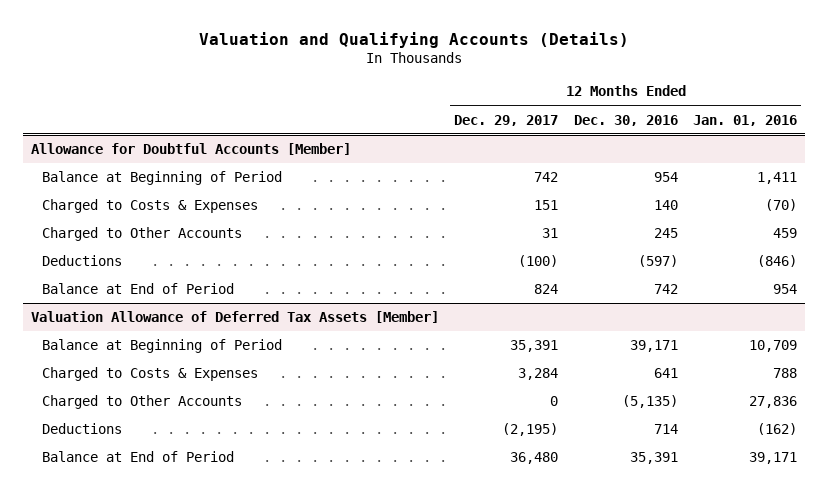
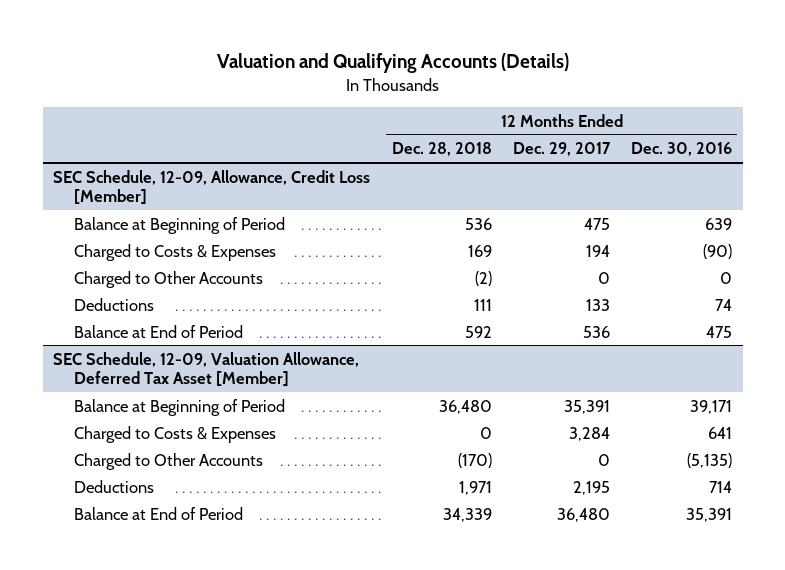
[693,114,798,126] Jan. 01, 2016 -> none
none -> [391,142,492,157] Dec. 28, 2018
[30,143,351,156] Allowance for Doubtful Accounts [Member] -> none
none -> [53,169,371,206] SEC Schedule, 12-09, Allowance, Credit Loss [Member]
[534,172,559,183] 742 -> [583,217,610,230] 475
[653,172,678,183] 954 -> [705,217,733,230] 639
[534,200,559,211] 151 -> [585,244,610,257] 194
[653,200,678,211] 140 -> [703,243,733,259] (90)
[542,228,559,239] 31 -> [597,271,610,284] 0
[653,228,678,239] 245 -> [720,271,733,284] 0
[518,255,559,268] (100) -> [585,298,610,311] 133
[637,255,678,268] (597) -> [715,298,733,311] 74
[534,284,559,295] 824 -> [582,325,610,338] 536
[653,284,678,295] 742 -> [706,325,733,338] 475
[30,311,439,324] Valuation Allowance of Deferred Tax Assets [Member] -> [53,351,360,388] SEC Schedule, 12-09, Valuation Allowance, Deferred Tax Asset [Member]
[502,423,559,437] (2,195) -> [572,480,610,495] 2,195

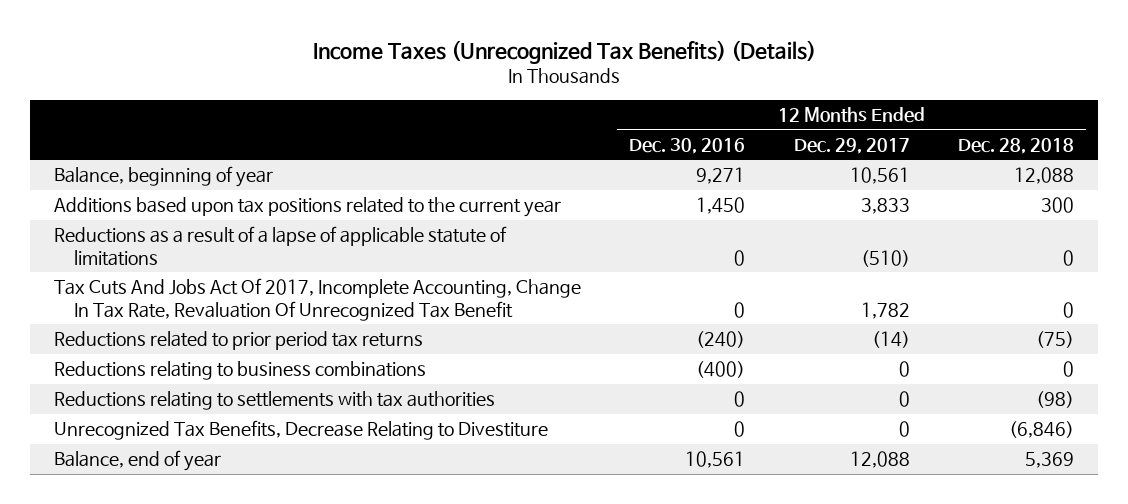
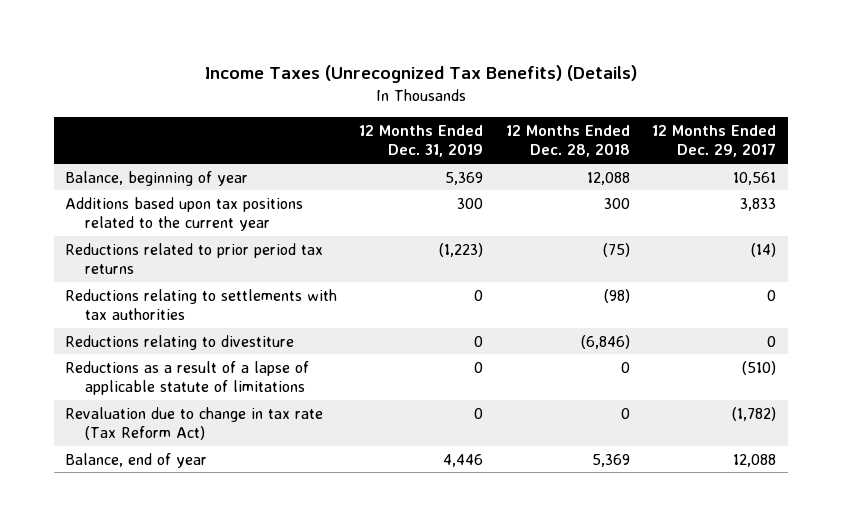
[629,137,746,154] Dec. 30, 2016 -> none
none -> [359,124,484,158] 12 Months Ended Dec. 31, 2019
[53,278,581,321] Tax Cuts And Jobs Act Of 2017, Incomplete Accounting, Change In Tax Rate, Revaluation Of Unrecognized Tax Benefit -> none
[53,361,426,381] Reductions relating to business combinations -> none
[53,420,548,441] Unrecognized Tax Benefits, Decrease Relating to Divestiture -> [64,334,294,350] Reductions relating to divestiture
[53,226,507,266] Reductions as a result of a lapse of applicable statute of limitations -> [64,360,309,396] Reductions as a result of a lapse of applicable statute of limitations
none -> [64,406,323,441] Revaluation due to change in tax rate (Tax Reform Act)

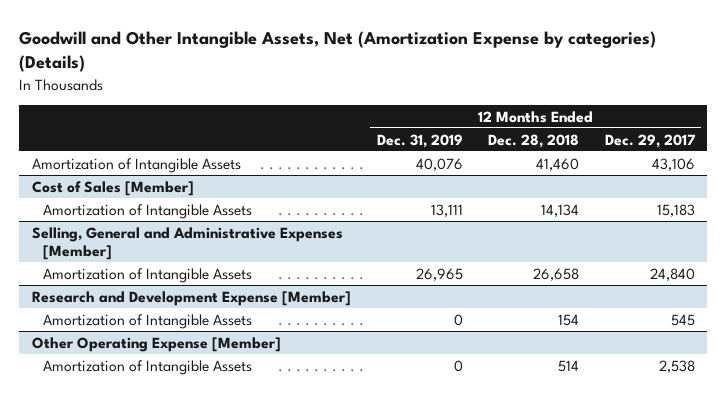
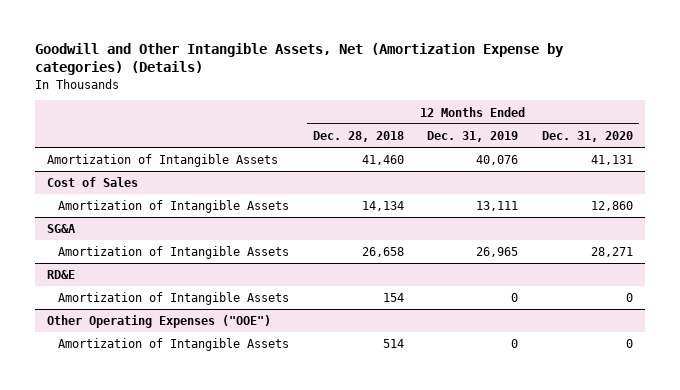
[604,133,696,148] Dec. 29, 2017 -> none
none -> [542,131,634,143] Dec. 31, 2020
[32,180,195,196] Cost of Sales [Member] -> [47,177,139,188] Cost of Sales
[32,226,344,261] Selling, General and Administrative Expenses [Member] -> [47,224,77,234] SG&A
[32,290,352,306] Research and Development Expense [Member] -> [47,270,76,280] RD&E
[32,336,282,352] Other Operating Expense [Member] -> [47,315,272,329] Other Operating Expenses ("OOE")

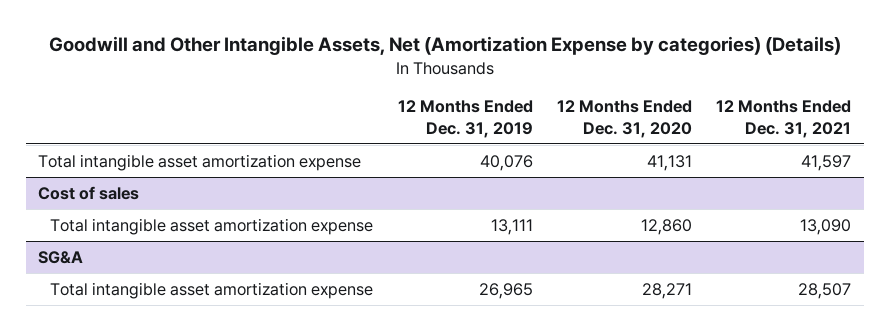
[312,131,404,143] Dec. 28, 2018 -> none
none -> [716,100,852,138] 12 Months Ended Dec. 31, 2021
[47,154,279,168] Amortization of Intangible Assets -> [38,153,362,171] Total intangible asset amortization expense
[47,177,139,188] Cost of Sales -> [38,185,140,200] Cost of sales
[58,200,290,214] Amortization of Intangible Assets -> [50,217,374,235] Total intangible asset amortization expense
[47,270,76,280] RD&E -> none
[58,292,290,306] Amortization of Intangible Assets -> none
[47,315,272,329] Other Operating Expenses ("OOE") -> none
[58,338,290,352] Amortization of Intangible Assets -> none
[58,246,290,260] Amortization of Intangible Assets -> [50,281,374,299] Total intangible asset amortization expense

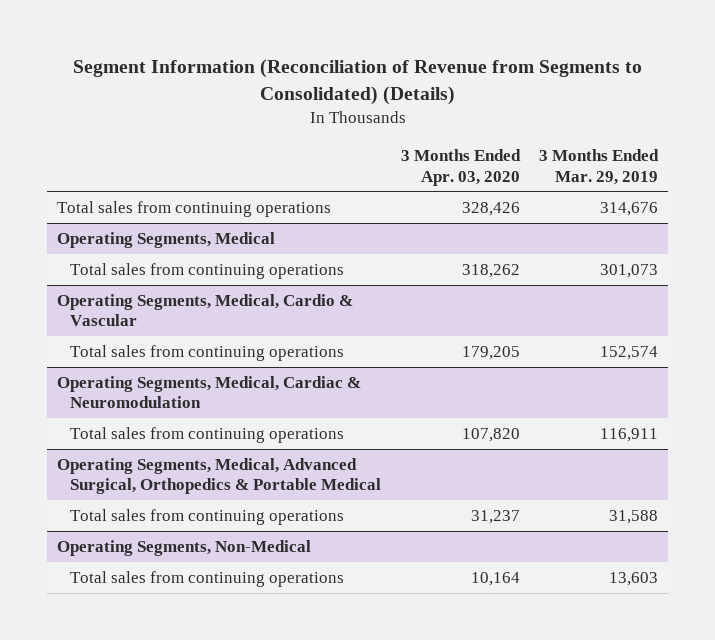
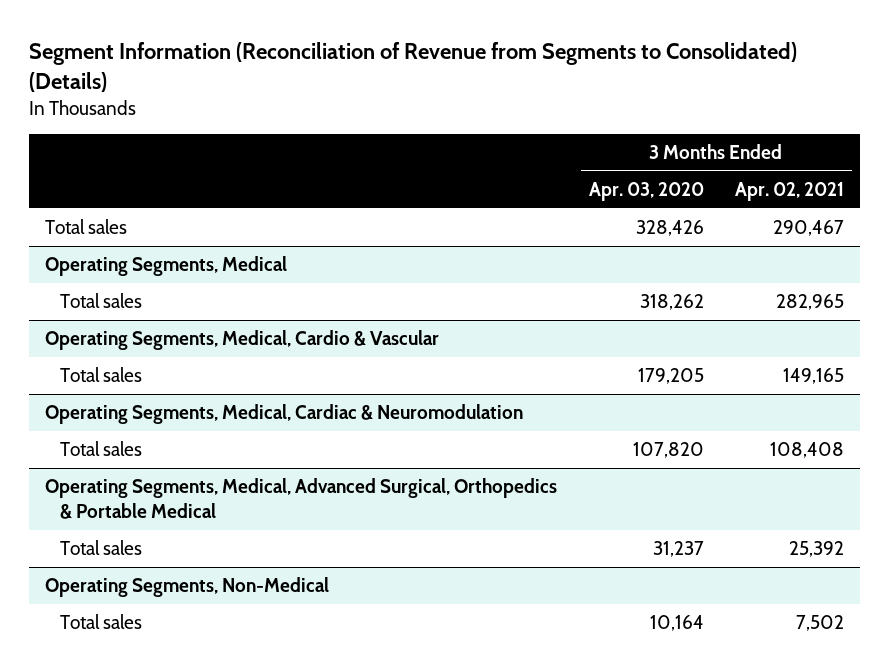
[539,149,660,185] 3 Months Ended Mar. 29, 2019 -> none
none -> [735,182,845,202] Apr. 02, 2021
[56,200,331,217] Total sales from continuing operations -> [44,219,127,235] Total sales
[69,262,344,279] Total sales from continuing operations -> [59,293,142,309] Total sales
[69,344,344,361] Total sales from continuing operations -> [59,367,142,383] Total sales
[69,426,344,443] Total sales from continuing operations -> [59,441,142,457] Total sales
[69,508,344,525] Total sales from continuing operations -> [59,540,142,556] Total sales
[69,570,344,587] Total sales from continuing operations -> [59,614,142,630] Total sales

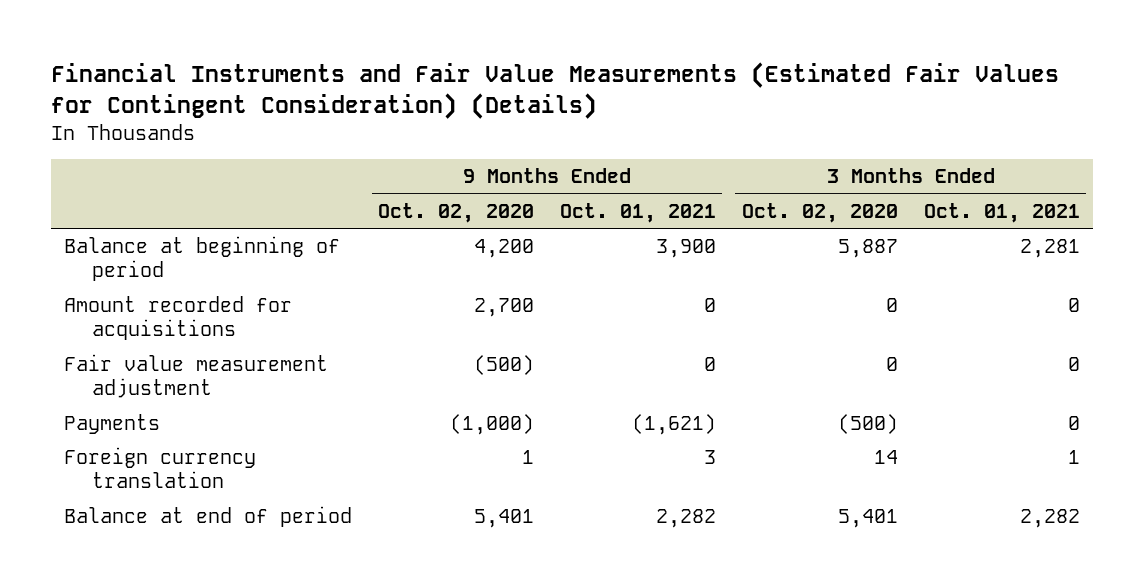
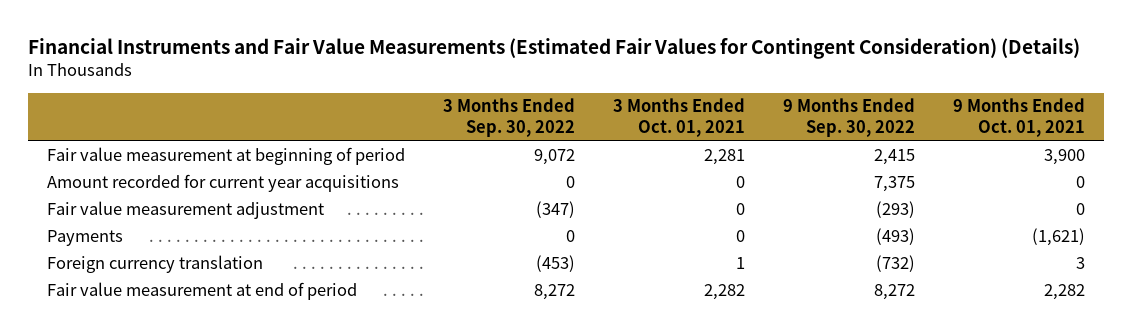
[378,202,535,223] Oct. 02, 2020 -> none
[741,202,898,223] Oct. 02, 2020 -> none
none -> [443,98,576,138] 3 Months Ended Sep. 30, 2022
none -> [783,98,916,138] 9 Months Ended Sep. 30, 2022
[64,236,341,282] Balance at beginning of period -> [46,147,405,166] Fair value measurement at beginning of period
[64,296,293,341] Amount recorded for acquisitions -> [46,174,399,193] Amount recorded for current year acquisitions
[64,506,353,528] Balance at end of period -> [46,282,357,301] Fair value measurement at end of period

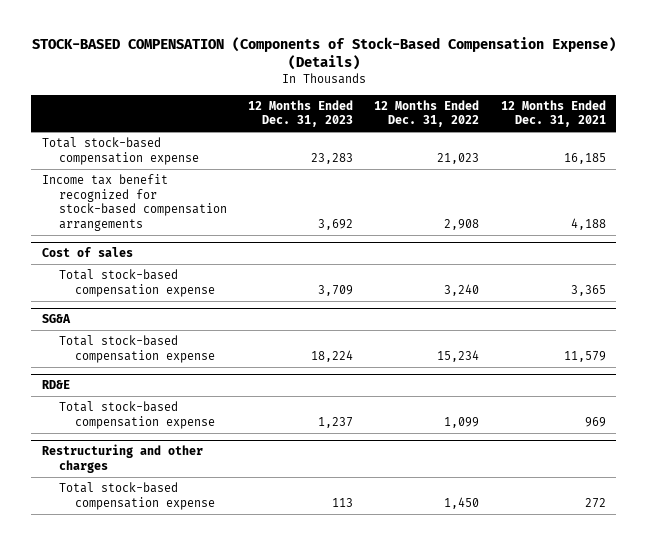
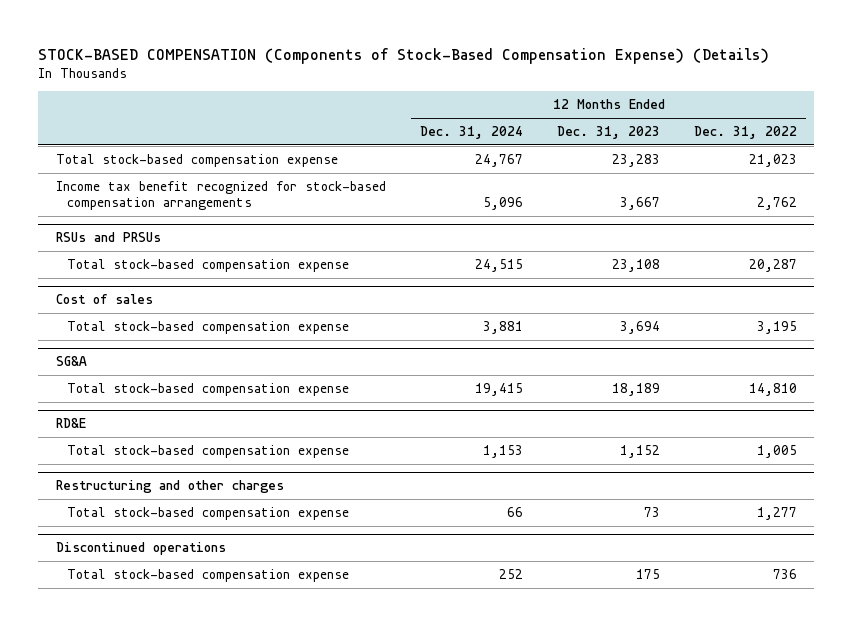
[500,99,606,128] 12 Months Ended Dec. 31, 2021 -> none
none -> [419,126,523,140] Dec. 31, 2024
[317,218,353,230] 3,692 -> [620,197,661,211] 3,667
[444,218,480,230] 2,908 -> [757,197,798,211] 2,762
none -> [55,232,161,243] RSUs and PRSUs
none -> [67,259,350,273] Total stock-based compensation expense
[317,284,353,296] 3,709 -> [620,321,661,335] 3,694
[444,283,480,296] 3,240 -> [757,321,798,335] 3,195
[310,349,353,362] 18,224 -> [612,383,661,397] 18,189
[437,349,480,362] 15,234 -> [749,383,798,397] 14,810
[317,416,353,428] 1,237 -> [620,445,661,459] 1,152
[444,416,480,428] 1,099 -> [757,445,798,459] 1,005
[331,497,353,507] 113 -> [644,507,661,518] 73
[444,496,480,509] 1,450 -> [757,507,798,521] 1,277
none -> [55,542,226,556] Discontinued operations
none -> [67,569,350,583] Total stock-based compensation expense

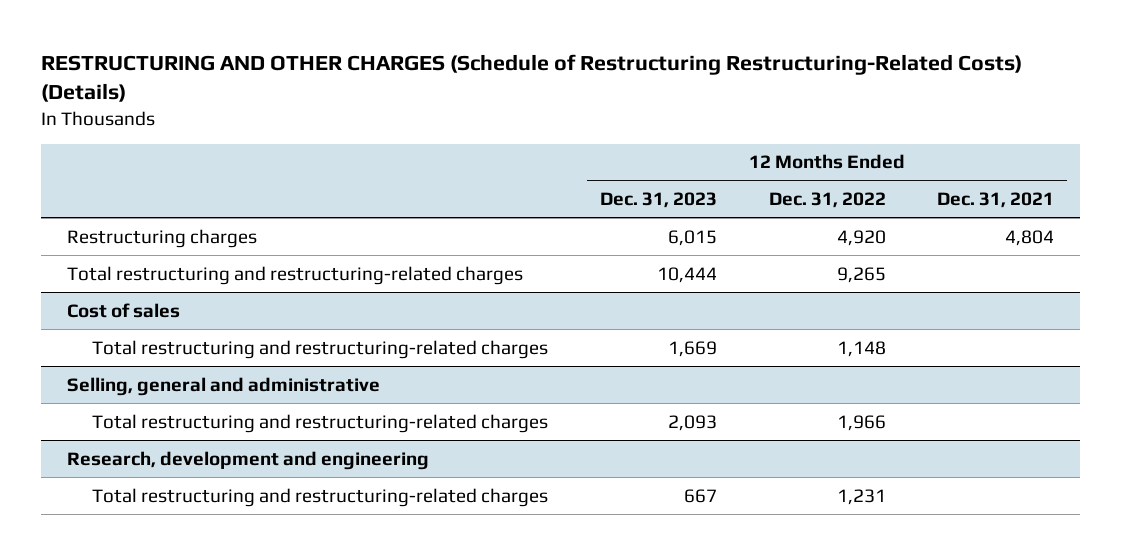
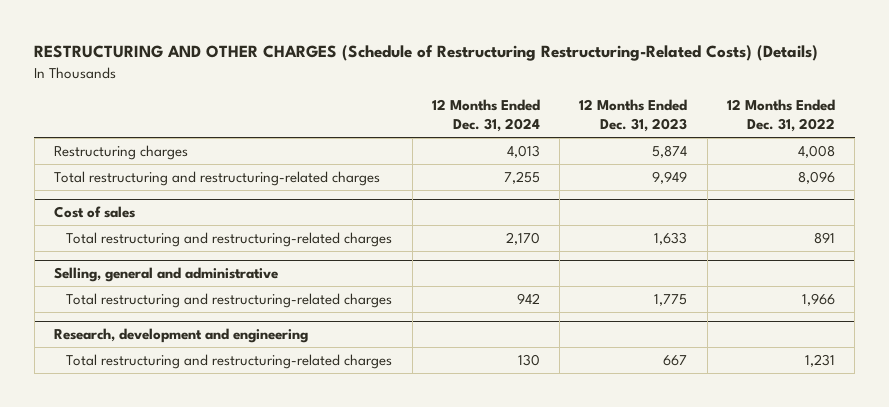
[937,192,1055,209] Dec. 31, 2021 -> none
none -> [431,99,540,133] 12 Months Ended Dec. 31, 2024
[667,229,717,246] 6,015 -> [652,144,688,158] 5,874
[836,229,886,246] 4,920 -> [797,144,835,158] 4,008
[656,266,717,283] 10,444 -> [652,170,688,184] 9,949
[836,266,886,283] 9,265 -> [797,170,835,184] 8,096
[667,340,717,357] 1,669 -> [654,231,688,245] 1,633
[836,340,886,357] 1,148 -> [813,231,835,244] 891
[667,414,717,431] 2,093 -> [654,293,688,306] 1,775

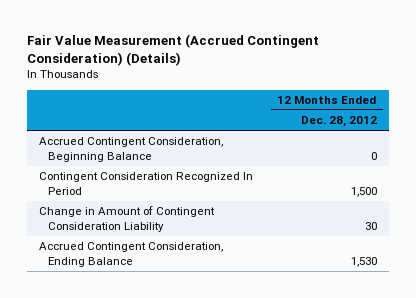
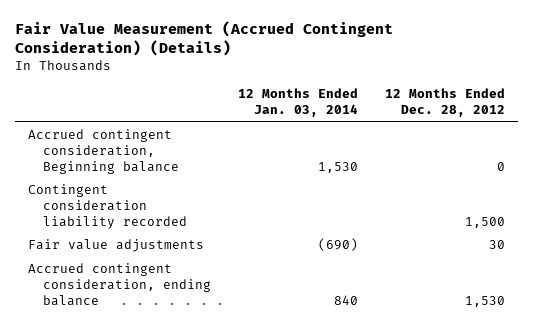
none -> [237,88,358,118] 12 Months Ended Jan. 03, 2014
[39,206,216,233] Change in Amount of Contingent Consideration Liability -> none
[39,137,224,163] Accrued Contingent Consideration, Beginning Balance -> [28,129,179,174] Accrued contingent consideration, Beginning balance
[39,172,254,196] Contingent Consideration Recognized In Period -> [28,184,187,229] Contingent consideration liability recorded
none -> [28,239,205,253] Fair value adjustments
[39,242,224,268] Accrued Contingent Consideration, Ending Balance -> [28,263,211,306] Accrued contingent consideration, ending balance

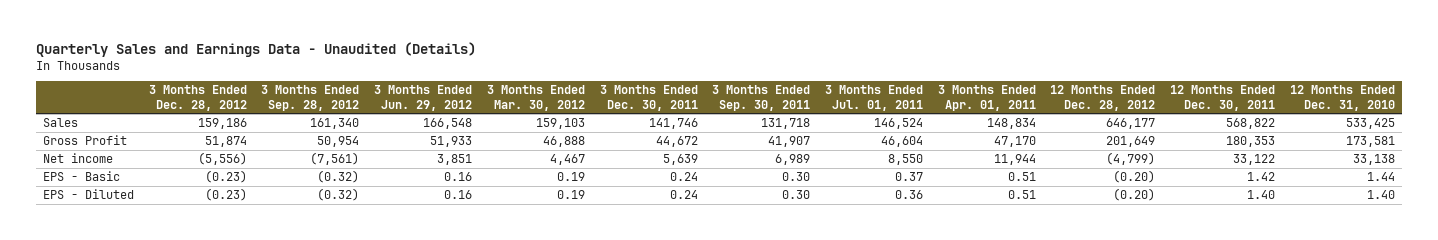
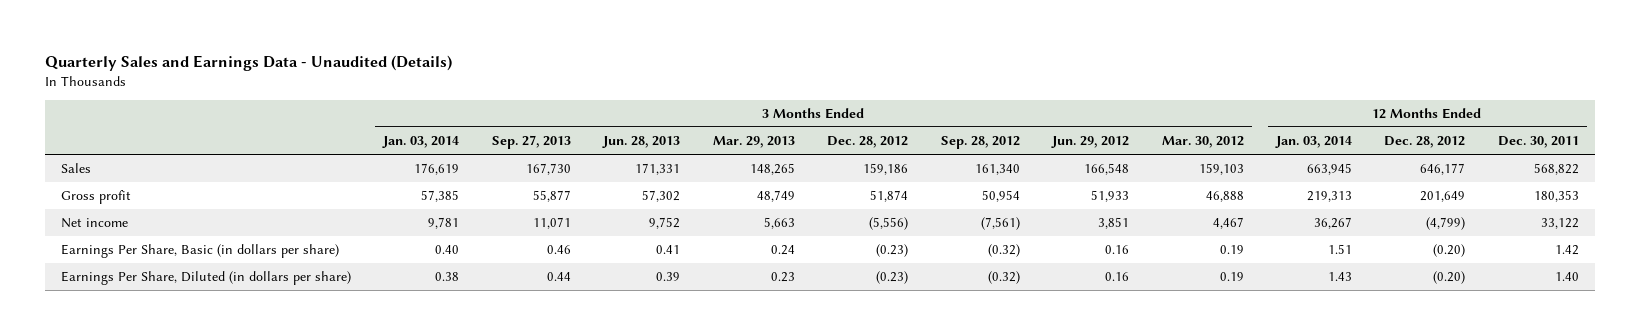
[599,85,698,111] 3 Months Ended Dec. 30, 2011 -> none
[712,85,811,111] 3 Months Ended Sep. 30, 2011 -> none
[824,85,923,111] 3 Months Ended Jul. 01, 2011 -> none
[937,85,1036,111] 3 Months Ended Apr. 01, 2011 -> none
[1289,85,1395,111] 12 Months Ended Dec. 31, 2010 -> none
none -> [382,136,460,149] Jan. 03, 2014
none -> [491,135,571,150] Sep. 27, 2013
none -> [602,136,681,149] Jun. 28, 2013
none -> [712,136,795,149] Mar. 29, 2013
none -> [1274,136,1352,149] Jan. 03, 2014
[43,135,128,146] Gross Profit -> [60,190,131,205] Gross profit
[43,171,121,182] EPS - Basic -> [60,244,339,259] Earnings Per Share, Basic (in dollars per share)
[43,189,135,200] EPS - Diluted -> [60,271,351,286] Earnings Per Share, Diluted (in dollars per share)

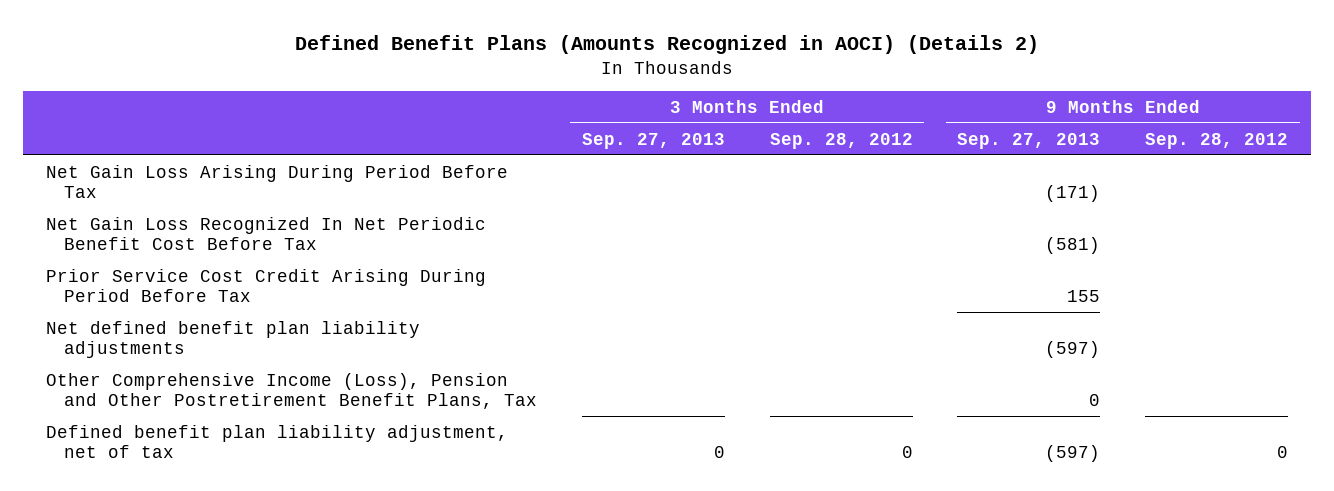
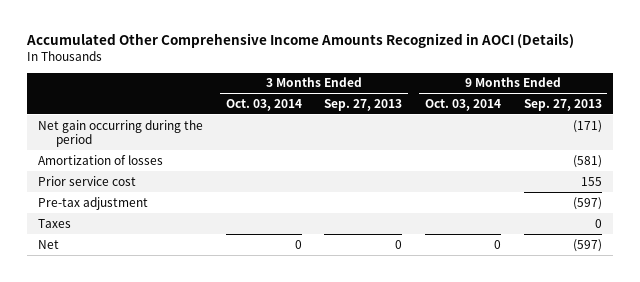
[295,35,1040,55] Defined Benefit Plans (Amounts Recognized in AOCI) (Details 2) -> [25,32,574,48] Accumulated Other Comprehensive Income Amounts Recognized in AOCI (Details)
[769,132,913,149] Sep. 28, 2012 -> none
[1145,132,1289,149] Sep. 28, 2012 -> none
none -> [225,98,302,111] Oct. 03, 2014
none -> [425,98,502,111] Oct. 03, 2014
[45,164,508,198] Net Gain Loss Arising During Period Before Tax -> [37,119,203,147] Net gain occurring during the period
[45,216,486,250] Net Gain Loss Recognized In Net Periodic Benefit Cost Before Tax -> [37,154,163,165] Amortization of losses
[45,268,486,302] Prior Service Cost Credit Arising During Period Before Tax -> [37,175,136,186] Prior service cost
[45,320,420,358] Net defined benefit plan liability adjustments -> [37,196,148,210] Pre-tax adjustment
[45,372,537,409] Other Comprehensive Income (Loss), Pension and Other Postretirement Benefit Plans, Tax -> [37,218,71,228] Taxes
[45,424,508,458] Defined benefit plan liability adjustment, net of tax -> [37,239,59,249] Net

